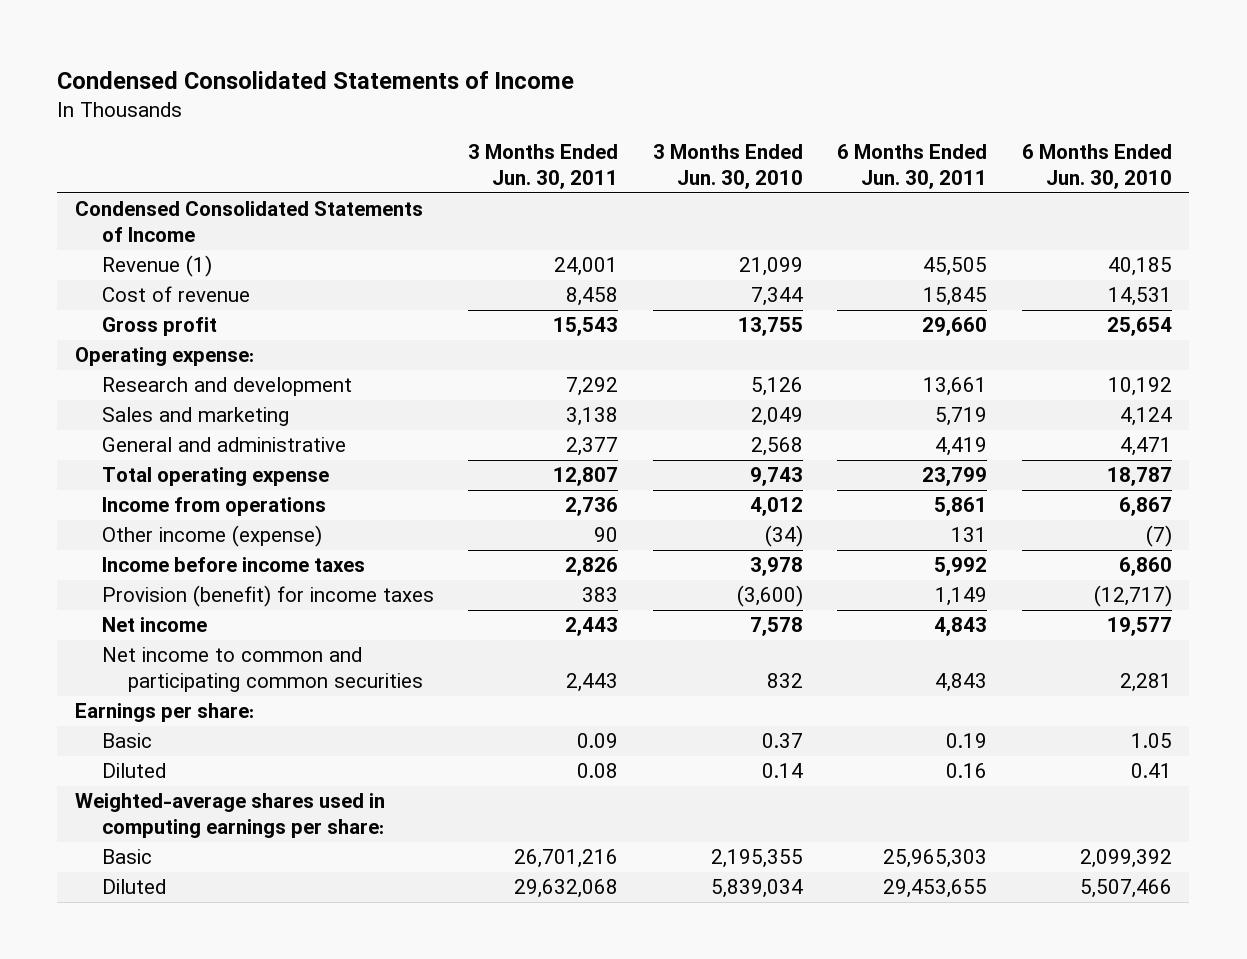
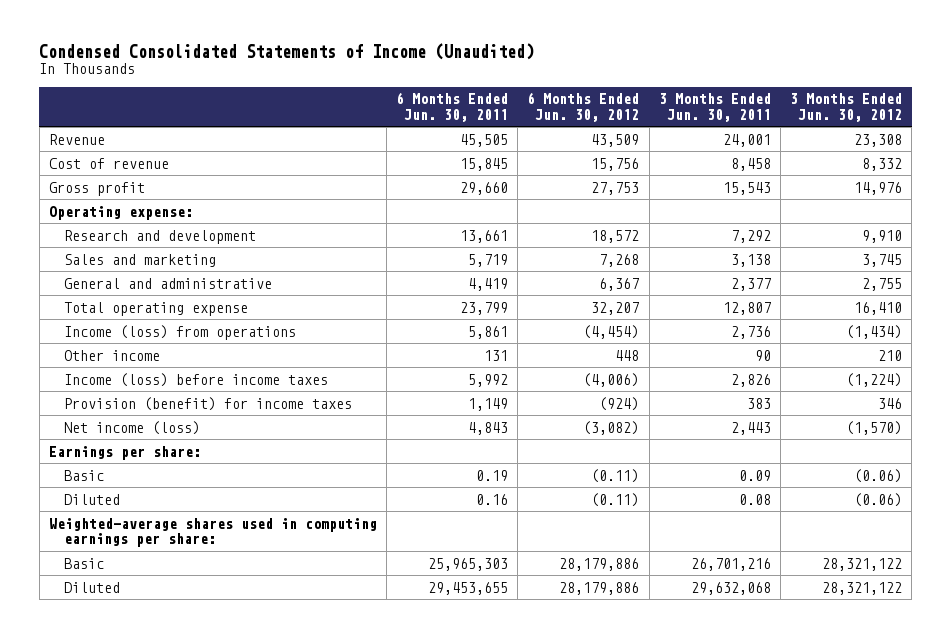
[57,71,575,90] Condensed Consolidated Statements of Income -> [39,42,535,60] Condensed Consolidated Statements of Income (Unaudited)
[652,144,803,189] 3 Months Ended Jun. 30, 2010 -> none
[1021,144,1172,189] 6 Months Ended Jun. 30, 2010 -> none
none -> [527,92,640,122] 6 Months Ended Jun. 30, 2012
none -> [789,93,902,122] 3 Months Ended Jun. 30, 2012
[74,201,423,242] Condensed Consolidated Statements of Income -> none
[101,255,212,278] Revenue (1) -> [48,133,105,145] Revenue
[101,497,326,517] Income from operations -> [64,324,297,340] Income (loss) from operations
[101,525,322,548] Other income (expense) -> [64,349,161,361] Other income
[101,557,365,573] Income before income taxes -> [64,372,329,387] Income (loss) before income taxes
[101,647,424,692] Net income to common and participating common securities -> none
[101,617,207,633] Net income -> [64,420,201,435] Net income (loss)

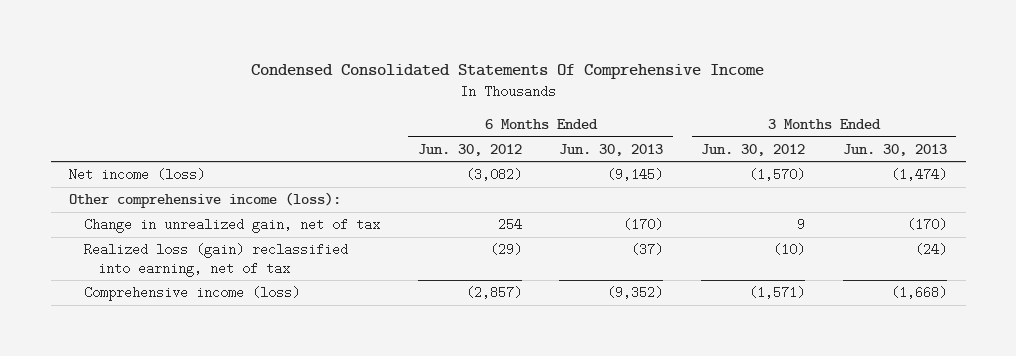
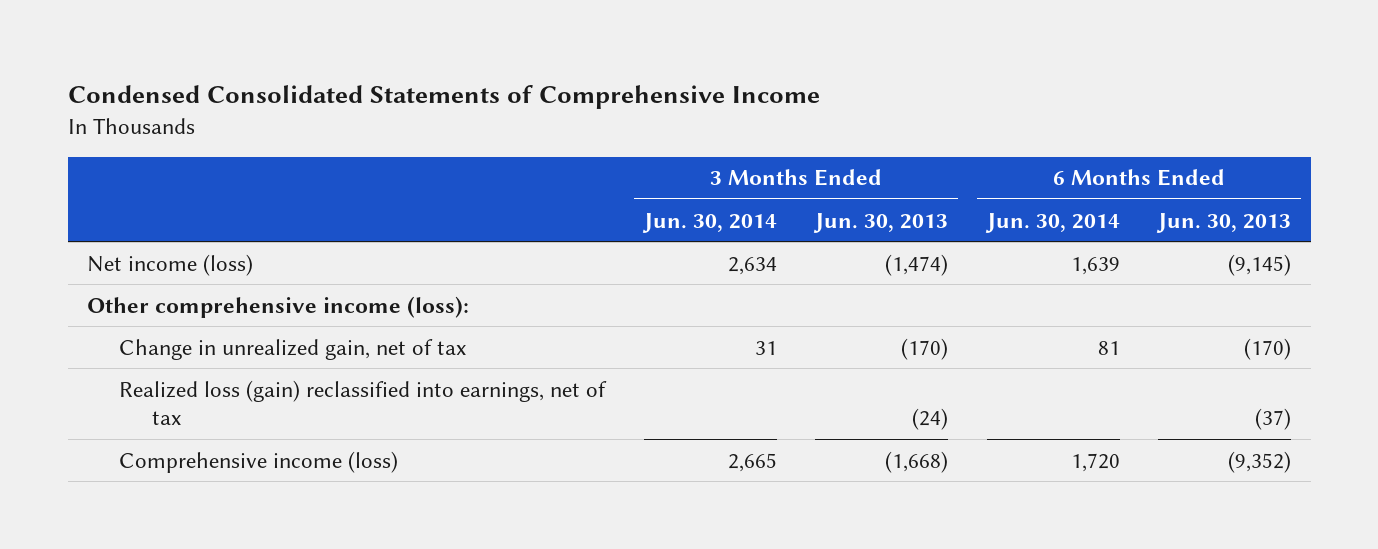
[251,63,765,79] Condensed Consolidated Statements Of Comprehensive Income -> [67,84,820,109] Condensed Consolidated Statements of Comprehensive Income
[417,143,522,156] Jun. 30, 2012 -> none
[701,143,806,156] Jun. 30, 2012 -> none
none -> [641,212,777,233] Jun. 30, 2014
none -> [984,212,1120,233] Jun. 30, 2014
[83,243,348,277] Realized loss (gain) reclassified into earning, net of tax -> [119,379,608,426] Realized loss (gain) reclassified into earnings, net of tax

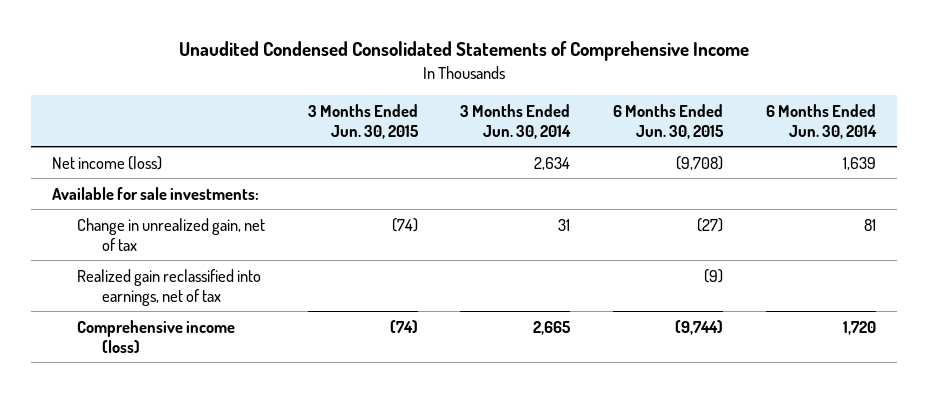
[67,84,820,109] Condensed Consolidated Statements of Comprehensive Income -> [179,41,750,62] Unaudited Condensed Consolidated Statements of Comprehensive Income
[813,212,949,233] Jun. 30, 2013 -> none
[1156,212,1292,233] Jun. 30, 2013 -> none
none -> [307,103,419,139] 3 Months Ended Jun. 30, 2015
none -> [613,103,725,139] 6 Months Ended Jun. 30, 2015
[86,295,469,318] Other comprehensive income (loss): -> none
none -> [52,186,260,200] Available for sale investments:
[119,379,608,426] Realized loss (gain) reclassified into earnings, net of tax -> [76,268,261,306] Realized gain reclassified into earnings, net of tax

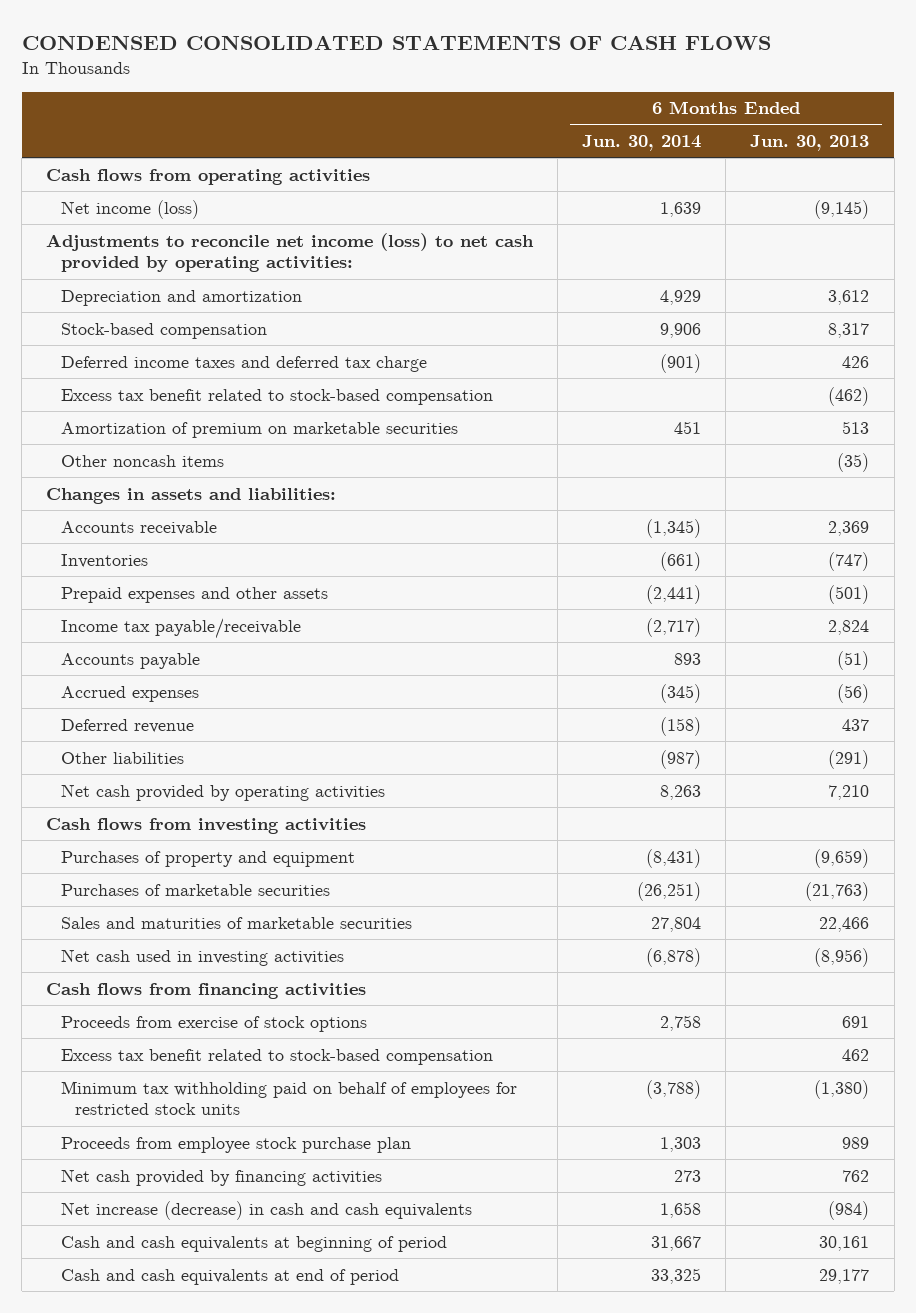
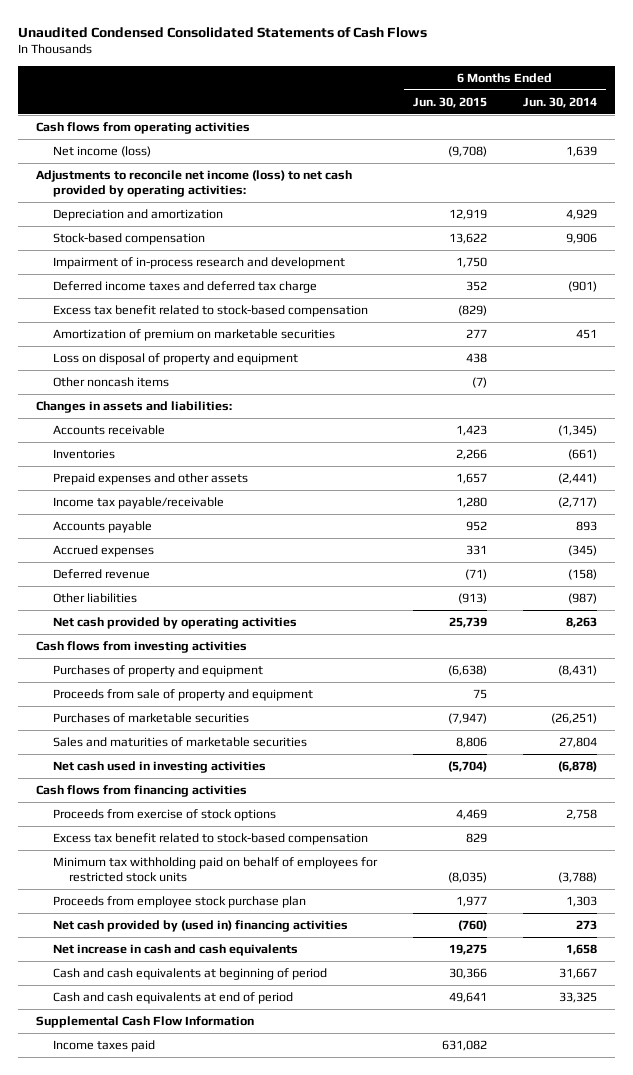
[21,34,771,50] CONDENSED CONSOLIDATED STATEMENTS OF CASH FLOWS -> [17,26,427,38] Unaudited Condensed Consolidated Statements of Cash Flows
[750,135,870,152] Jun. 30, 2013 -> none
none -> [412,96,487,108] Jun. 30, 2015
none -> [52,256,345,269] Impairment of in-process research and development
none -> [52,352,298,365] Loss on disposal of property and equipment
none -> [52,688,313,701] Proceeds from sale of property and equipment
[60,1168,382,1186] Net cash provided by financing activities -> [52,919,348,932] Net cash provided by (used in) financing activities
[60,1200,472,1220] Net increase (decrease) in cash and cash equivalents -> [52,943,298,956] Net increase in cash and cash equivalents
none -> [35,1015,254,1028] Supplemental Cash Flow Information
none -> [52,1039,155,1052] Income taxes paid

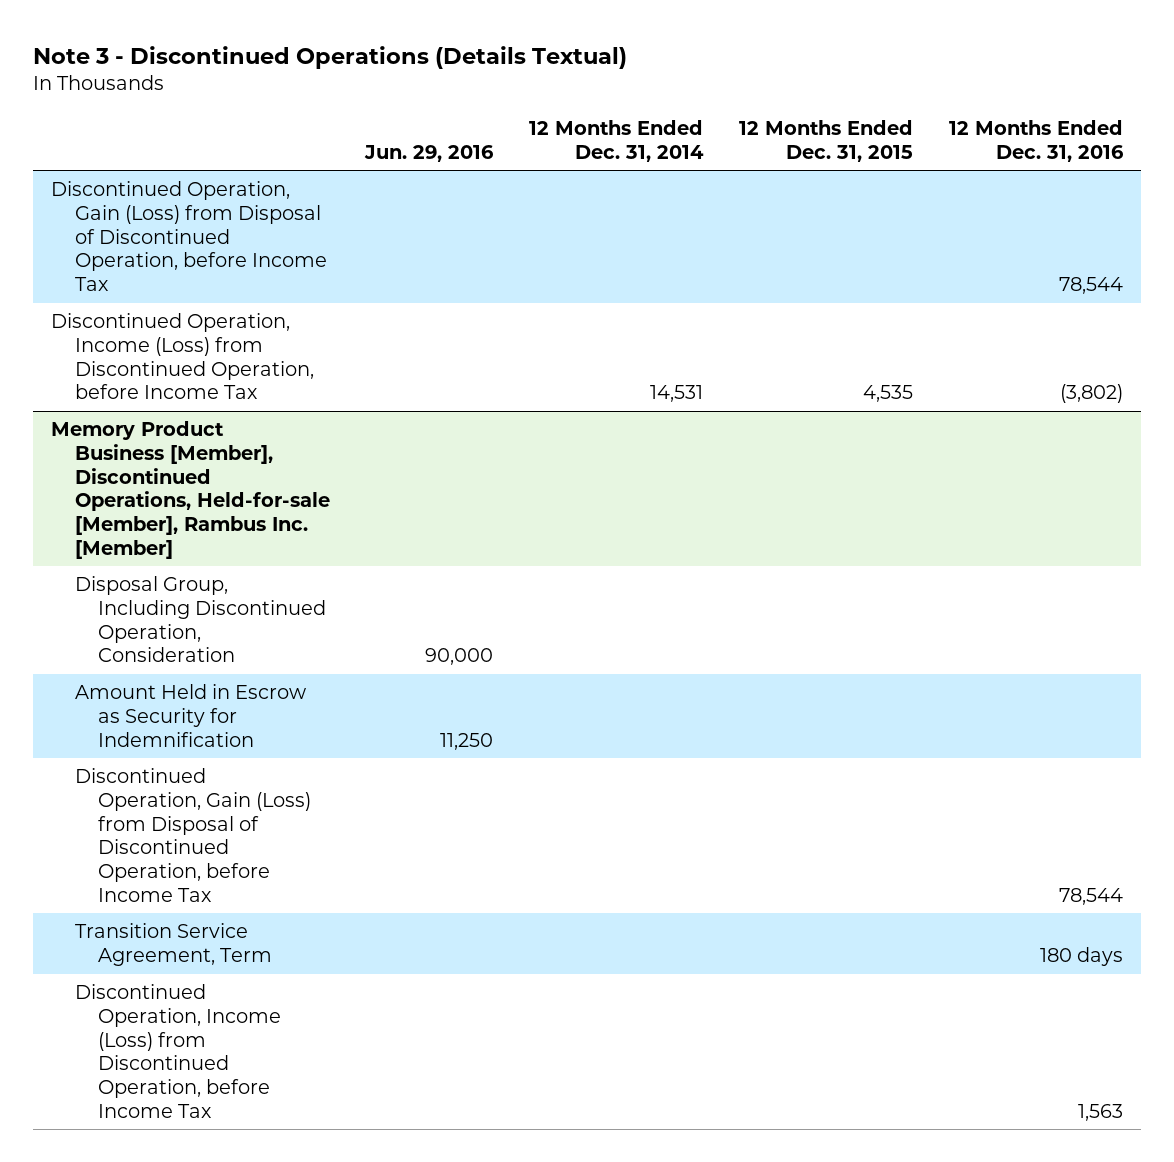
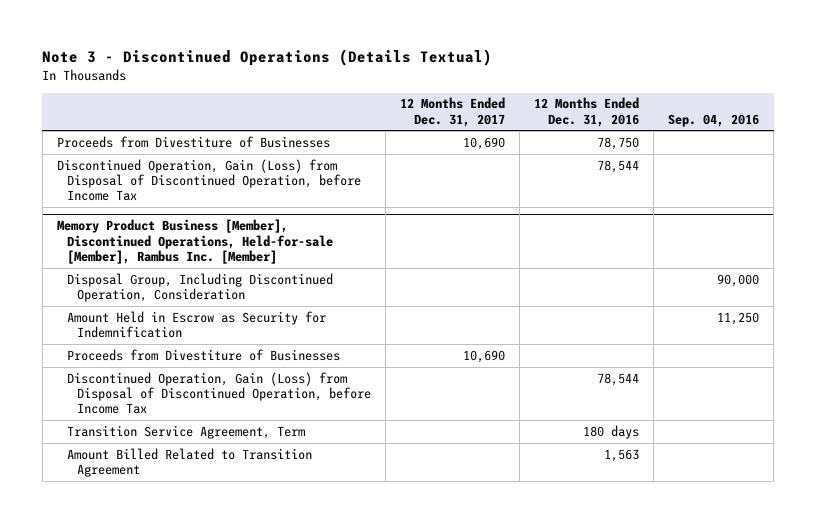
[364,144,495,162] Jun. 29, 2016 -> none
[529,120,705,162] 12 Months Ended Dec. 31, 2014 -> none
[739,120,914,162] 12 Months Ended Dec. 31, 2015 -> none
none -> [399,97,505,127] 12 Months Ended Dec. 31, 2017
none -> [668,113,760,127] Sep. 04, 2016
none -> [56,135,330,148] Proceeds from Divestiture of Businesses
[50,313,314,400] Discontinued Operation, Income (Loss) from Discontinued Operation, before Income Tax -> none
none -> [66,348,340,361] Proceeds from Divestiture of Businesses
[74,984,282,1118] Discontinued Operation, Income (Loss) from Discontinued Operation, before Income Tax -> [66,447,312,478] Amount Billed Related to Transition Agreement

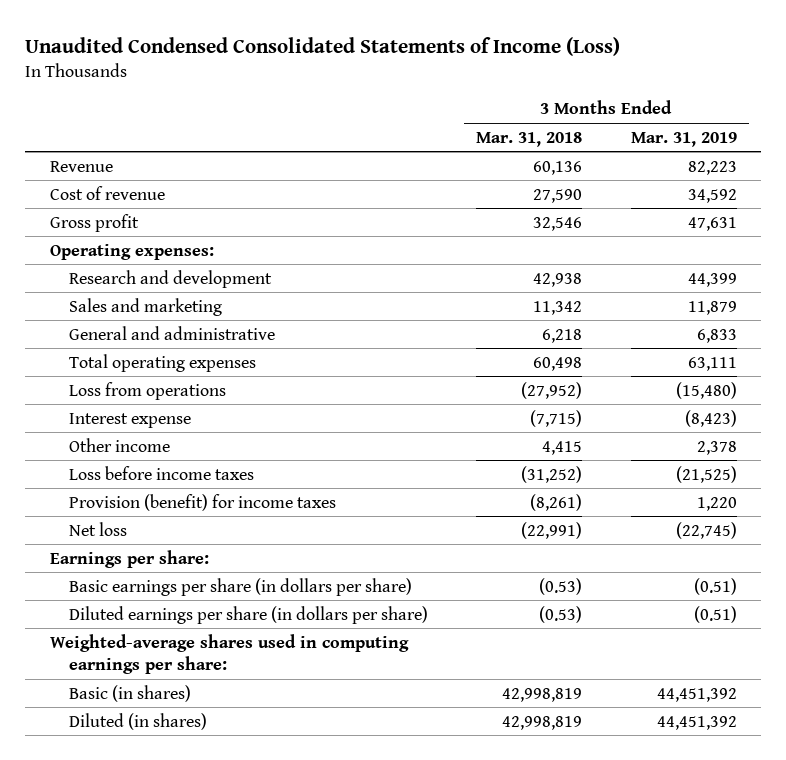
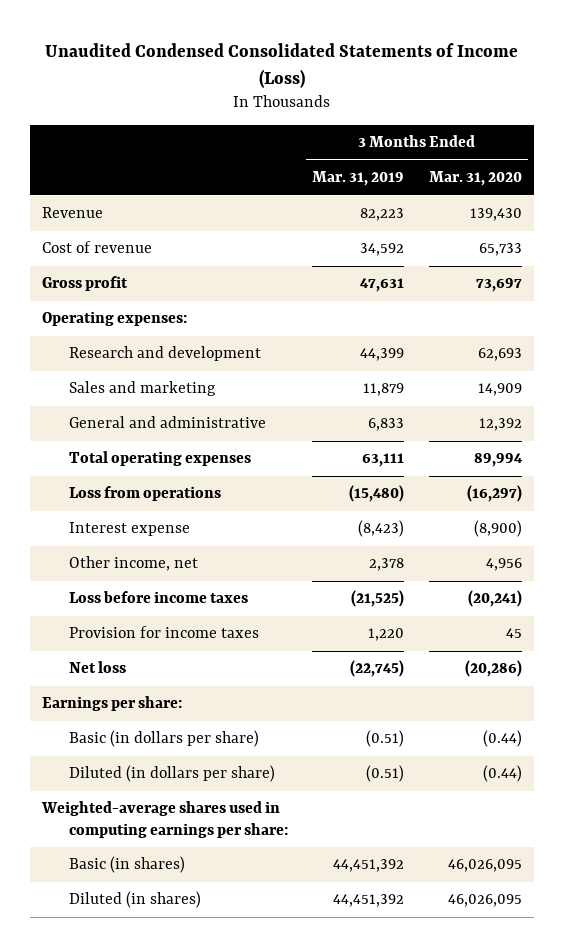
[476,131,583,147] Mar. 31, 2018 -> none
none -> [428,171,522,187] Mar. 31, 2020
[68,437,170,452] Other income -> [69,556,199,572] Other income, net
[68,493,336,511] Provision (benefit) for income taxes -> [69,626,260,639] Provision for income taxes
[68,577,412,596] Basic earnings per share (in dollars per share) -> [69,730,260,748] Basic (in dollars per share)
[68,605,428,624] Diluted earnings per share (in dollars per share) -> [69,765,276,783] Diluted (in dollars per share)

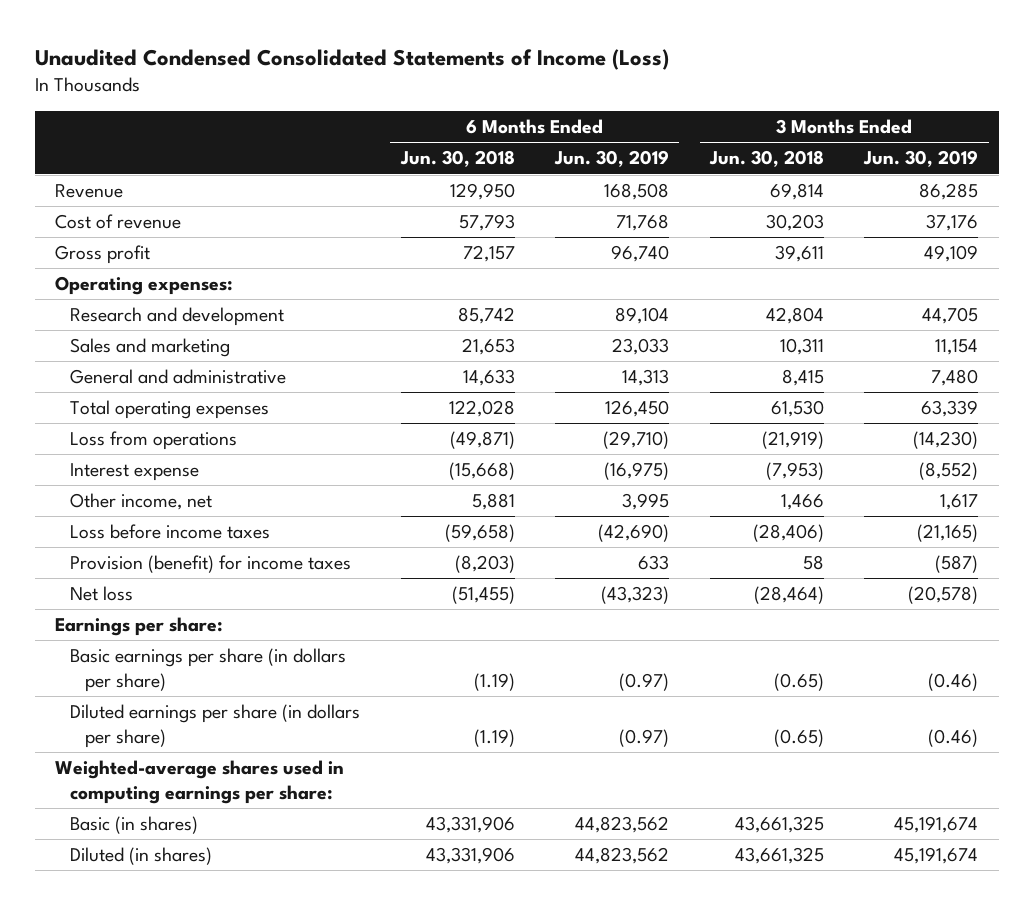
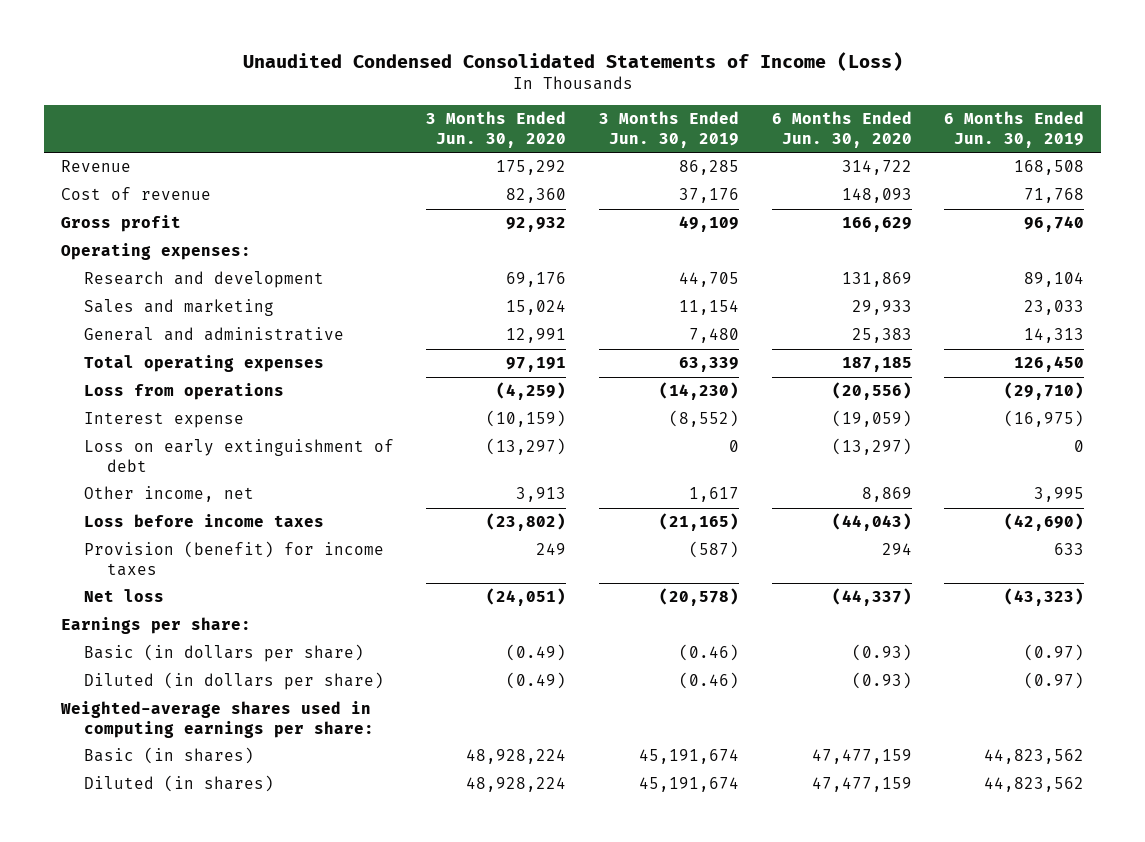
[399,150,515,168] Jun. 30, 2018 -> none
[708,150,824,168] Jun. 30, 2018 -> none
none -> [426,111,567,148] 3 Months Ended Jun. 30, 2020
none -> [771,111,912,148] 6 Months Ended Jun. 30, 2020
none -> [83,439,394,473] Loss on early extinguishment of debt
[69,648,346,692] Basic earnings per share (in dollars per share) -> [83,644,364,663] Basic (in dollars per share)
[69,704,360,748] Diluted earnings per share (in dollars per share) -> [83,672,384,691] Diluted (in dollars per share)

